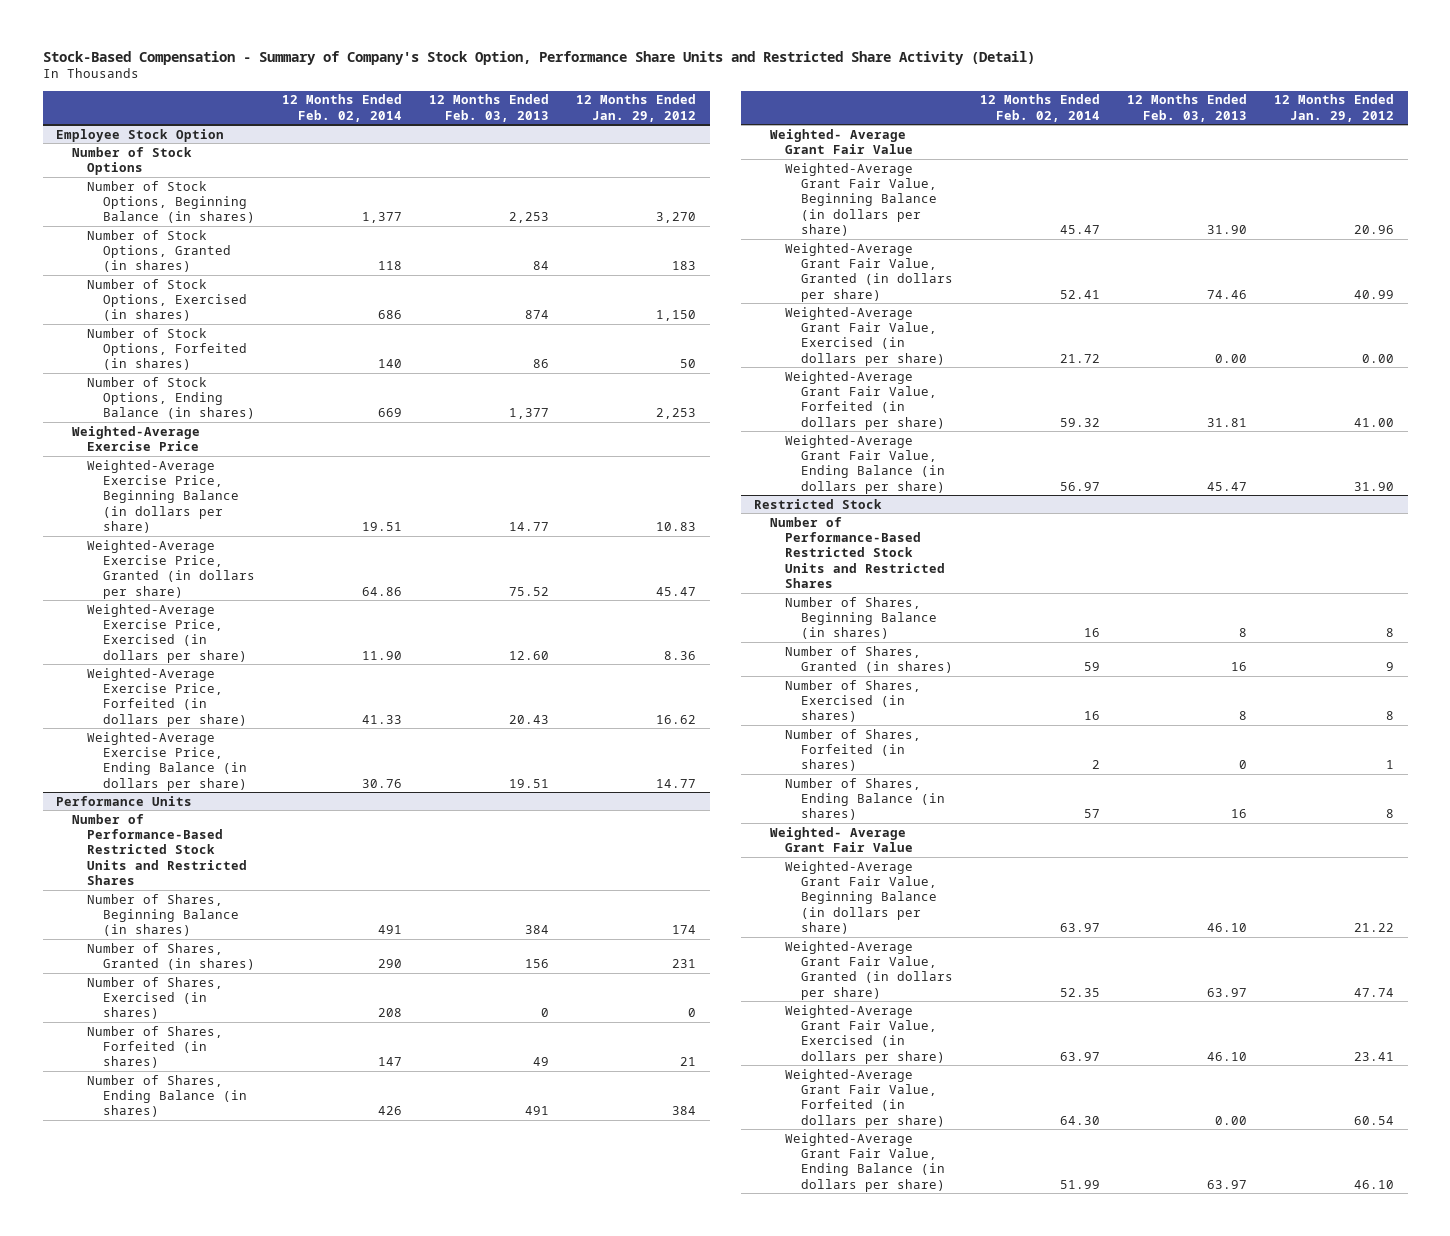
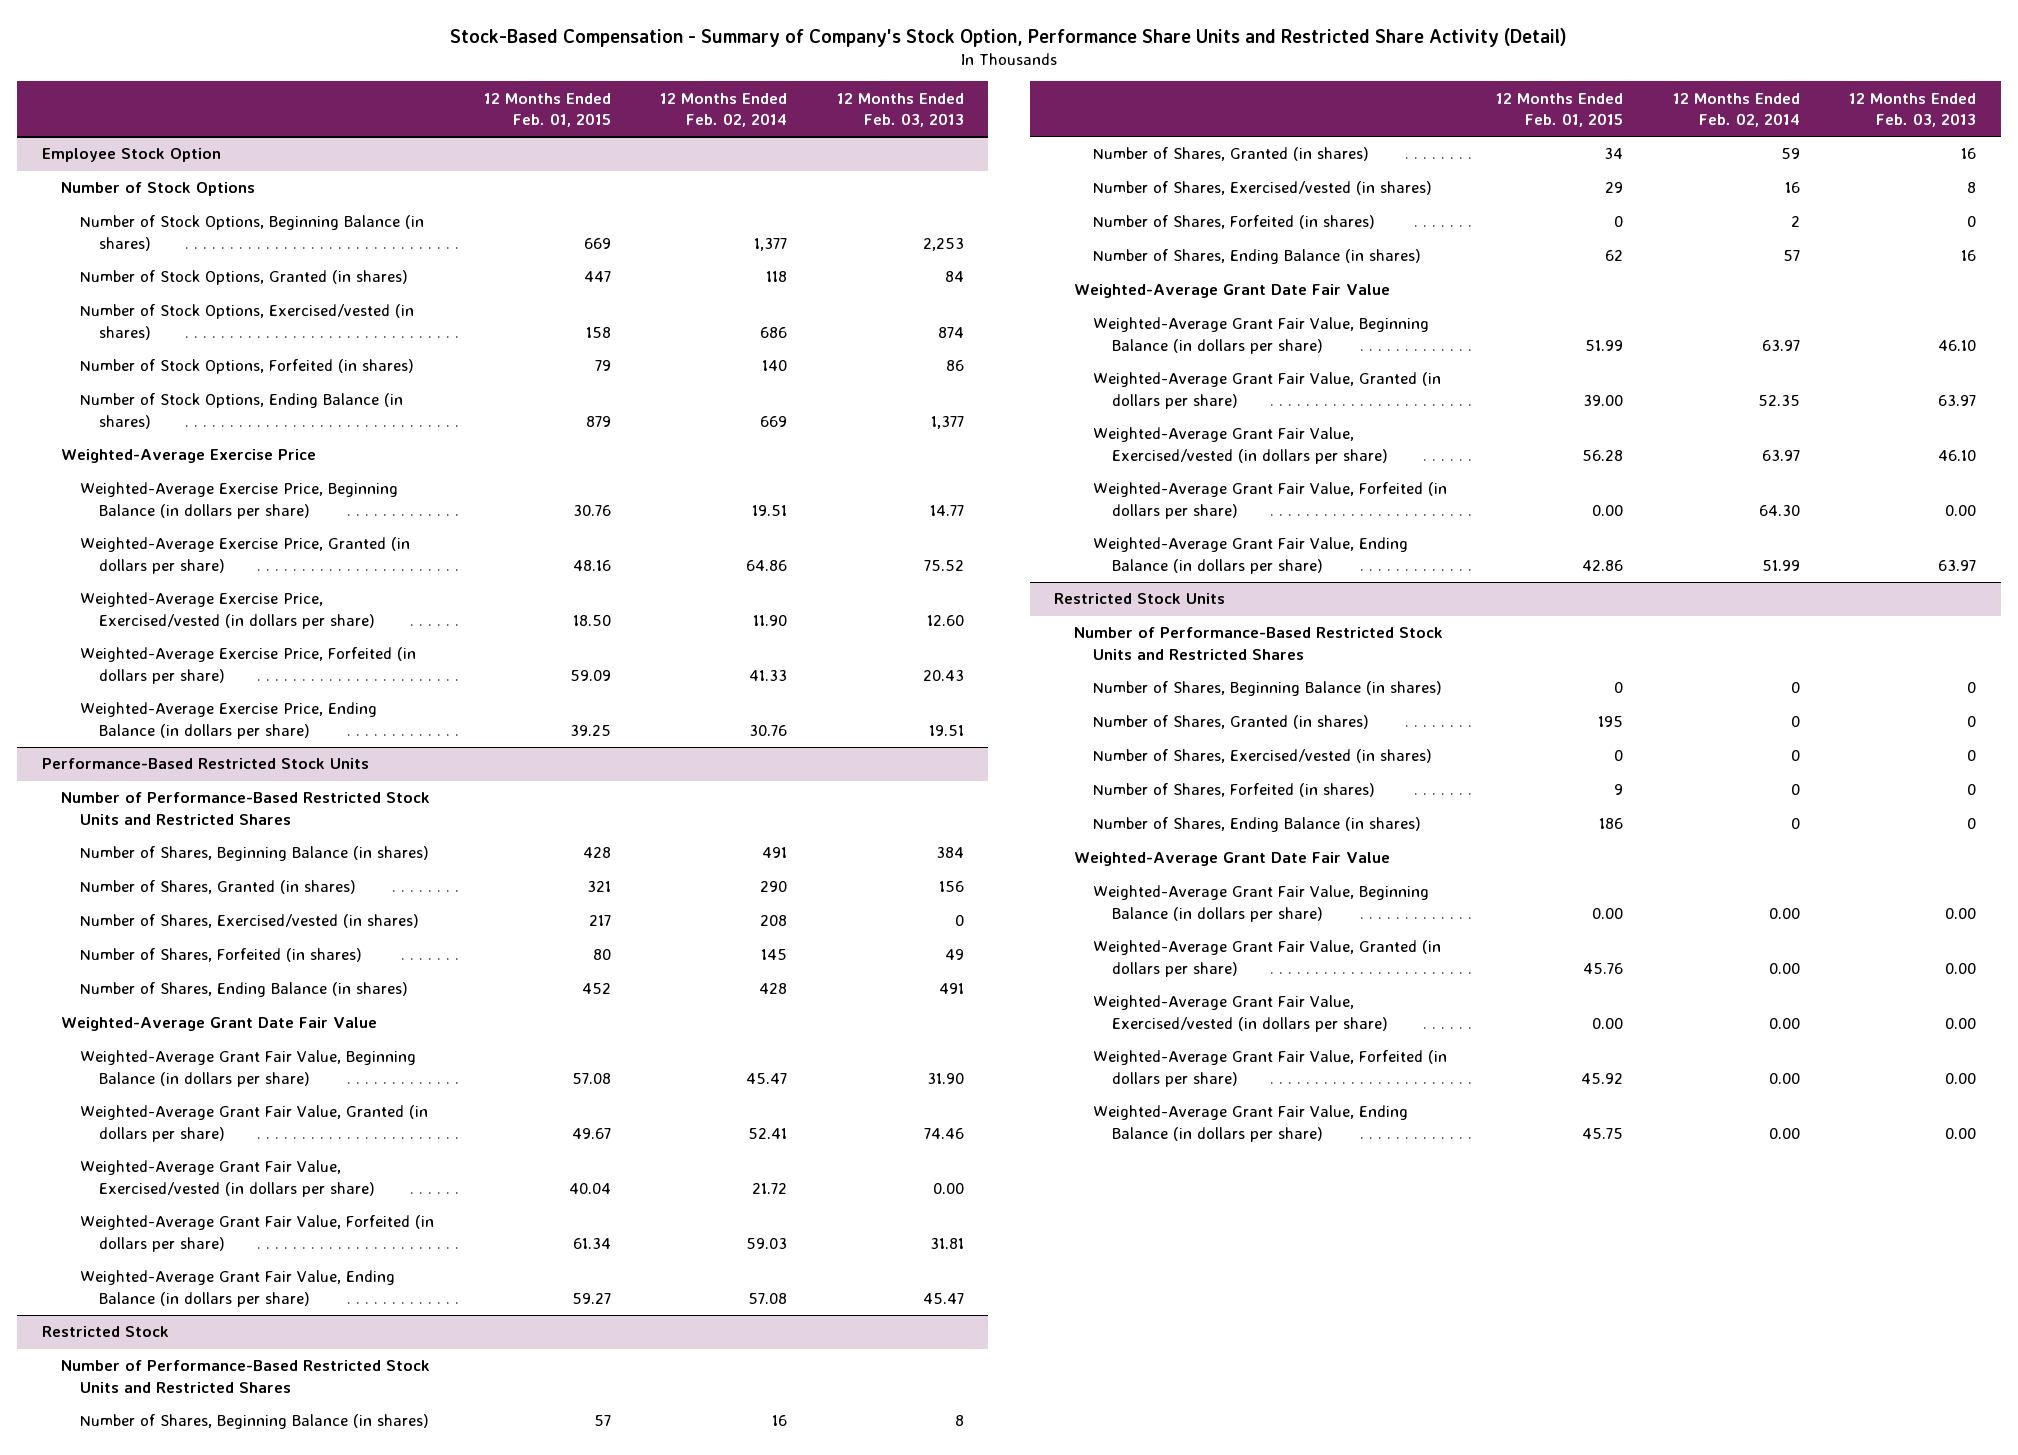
[576,94,697,122] 12 Months Ended Jan. 29, 2012 -> none
none -> [483,92,611,127] 12 Months Ended Feb. 01, 2015
[87,278,247,322] Number of Stock Options, Exercised (in shares) -> [80,304,415,340] Number of Stock Options, Exercised/vested (in shares)
[87,603,247,663] Weighted-Average Exercise Price, Exercised (in dollars per share) -> [80,592,376,629] Weighted-Average Exercise Price, Exercised/vested (in dollars per share)
[56,795,193,806] Performance Units -> none
none -> [41,758,369,770] Performance-Based Restricted Stock Units
[87,976,224,1020] Number of Shares, Exercised (in shares) -> [80,914,420,929] Number of Shares, Exercised/vested (in shares)
[378,1057,403,1067] 147 -> [761,949,788,961] 145
[378,1106,403,1116] 426 -> [759,983,788,995] 428
[769,128,914,154] Weighted- Average Grant Fair Value -> [60,1017,377,1032] Weighted-Average Grant Date Fair Value
[785,306,945,366] Weighted-Average Grant Fair Value, Exercised (in dollars per share) -> [80,1160,376,1197] Weighted-Average Grant Fair Value, Exercised/vested (in dollars per share)
[1059,417,1100,427] 59.32 -> [746,1237,788,1249] 59.03
[1059,481,1100,491] 56.97 -> [748,1292,788,1304] 57.08
[785,679,922,723] Number of Shares, Exercised (in shares) -> [1092,181,1432,196] Number of Shares, Exercised/vested (in shares)
[769,826,914,852] Weighted- Average Grant Fair Value -> [1073,284,1390,299] Weighted-Average Grant Date Fair Value
[785,1004,945,1064] Weighted-Average Grant Fair Value, Exercised (in dollars per share) -> [1092,427,1389,464] Weighted-Average Grant Fair Value, Exercised/vested (in dollars per share)
none -> [1054,593,1226,605] Restricted Stock Units
none -> [1073,627,1443,660] Number of Performance-Based Restricted Stock Units and Restricted Shares
none -> [1092,681,1442,697] Number of Shares, Beginning Balance (in shares)
none -> [1092,715,1369,730] Number of Shares, Granted (in shares)
none -> [1092,749,1432,764] Number of Shares, Exercised/vested (in shares)
none -> [1092,783,1375,798] Number of Shares, Forfeited (in shares)
none -> [1092,817,1421,833] Number of Shares, Ending Balance (in shares)
none -> [1073,852,1390,867] Weighted-Average Grant Date Fair Value
none -> [1092,885,1429,922] Weighted-Average Grant Fair Value, Beginning Balance (in dollars per share)
none -> [1092,940,1441,977] Weighted-Average Grant Fair Value, Granted (in dollars per share)
none -> [1092,995,1389,1032] Weighted-Average Grant Fair Value, Exercised/vested (in dollars per share)
none -> [1092,1050,1447,1087] Weighted-Average Grant Fair Value, Forfeited (in dollars per share)
none -> [1092,1105,1408,1142] Weighted-Average Grant Fair Value, Ending Balance (in dollars per share)

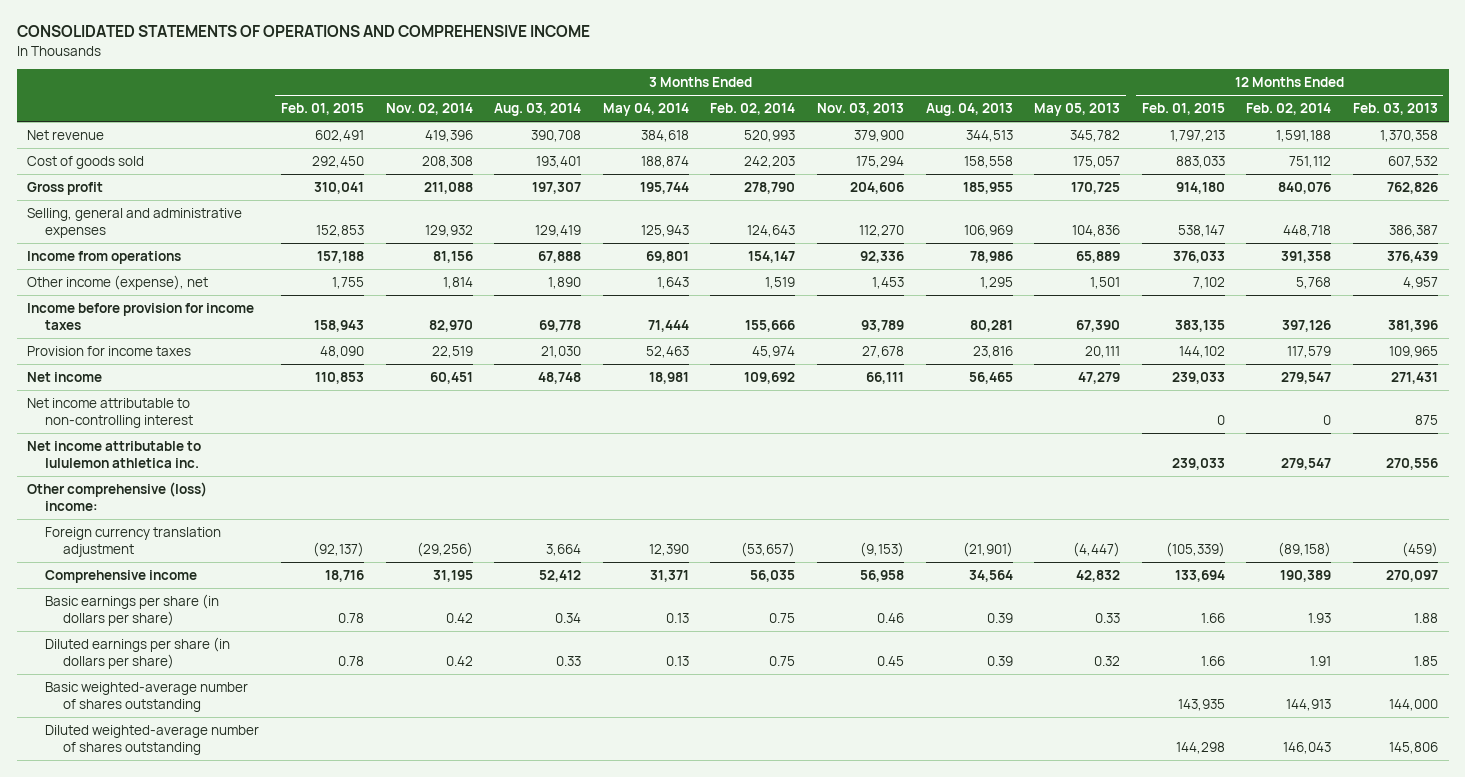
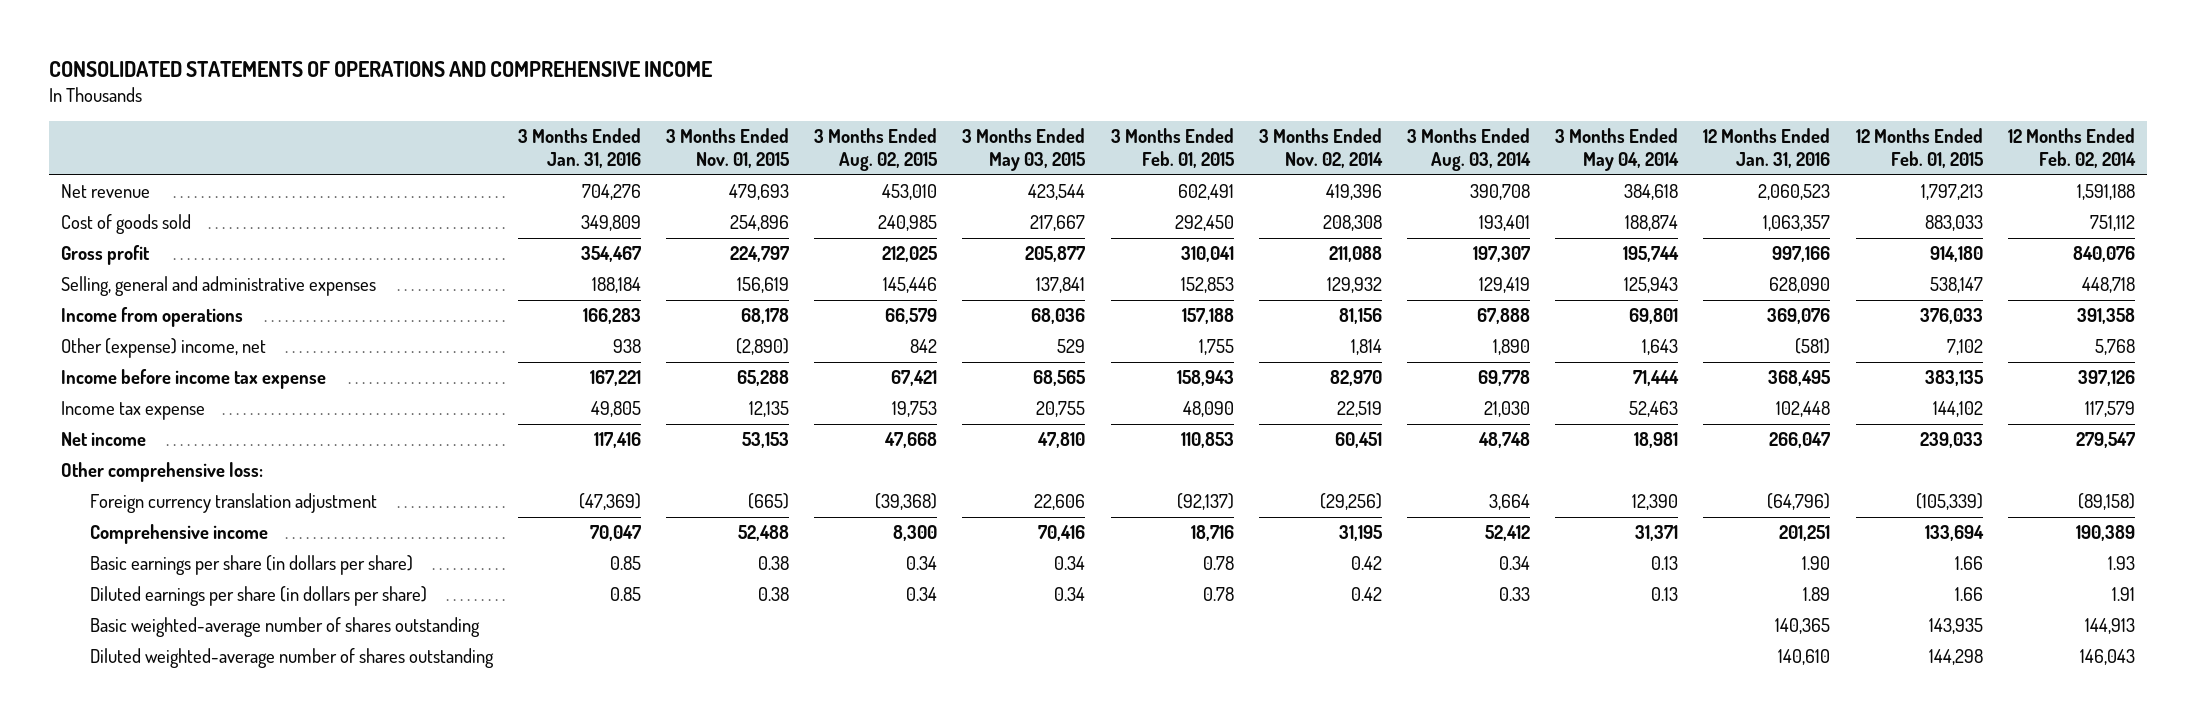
[710,103,796,116] Feb. 02, 2014 -> none
[816,103,904,116] Nov. 03, 2013 -> none
[925,103,1013,117] Aug. 04, 2013 -> none
[1034,103,1121,117] May 05, 2013 -> none
[1353,103,1439,116] Feb. 03, 2013 -> none
none -> [517,128,641,168] 3 Months Ended Jan. 31, 2016
none -> [666,128,790,168] 3 Months Ended Nov. 01, 2015
none -> [814,128,938,171] 3 Months Ended Aug. 02, 2015
none -> [962,128,1086,171] 3 Months Ended May 03, 2015
none -> [1703,128,1831,168] 12 Months Ended Jan. 31, 2016
[27,274,209,290] Other income (expense), net -> [61,338,267,359] Other (expense) income, net
[27,302,255,331] Income before provision for income taxes -> [61,369,327,390] Income before income tax expense
[27,345,192,356] Provision for income taxes -> [61,401,206,421] Income tax expense
[27,397,194,429] Net income attributable to non-controlling interest -> none
[27,440,202,469] Net income attributable to lululemon athletica inc. -> none
[27,481,208,512] Other comprehensive (loss) income: -> [61,462,264,483] Other comprehensive loss:

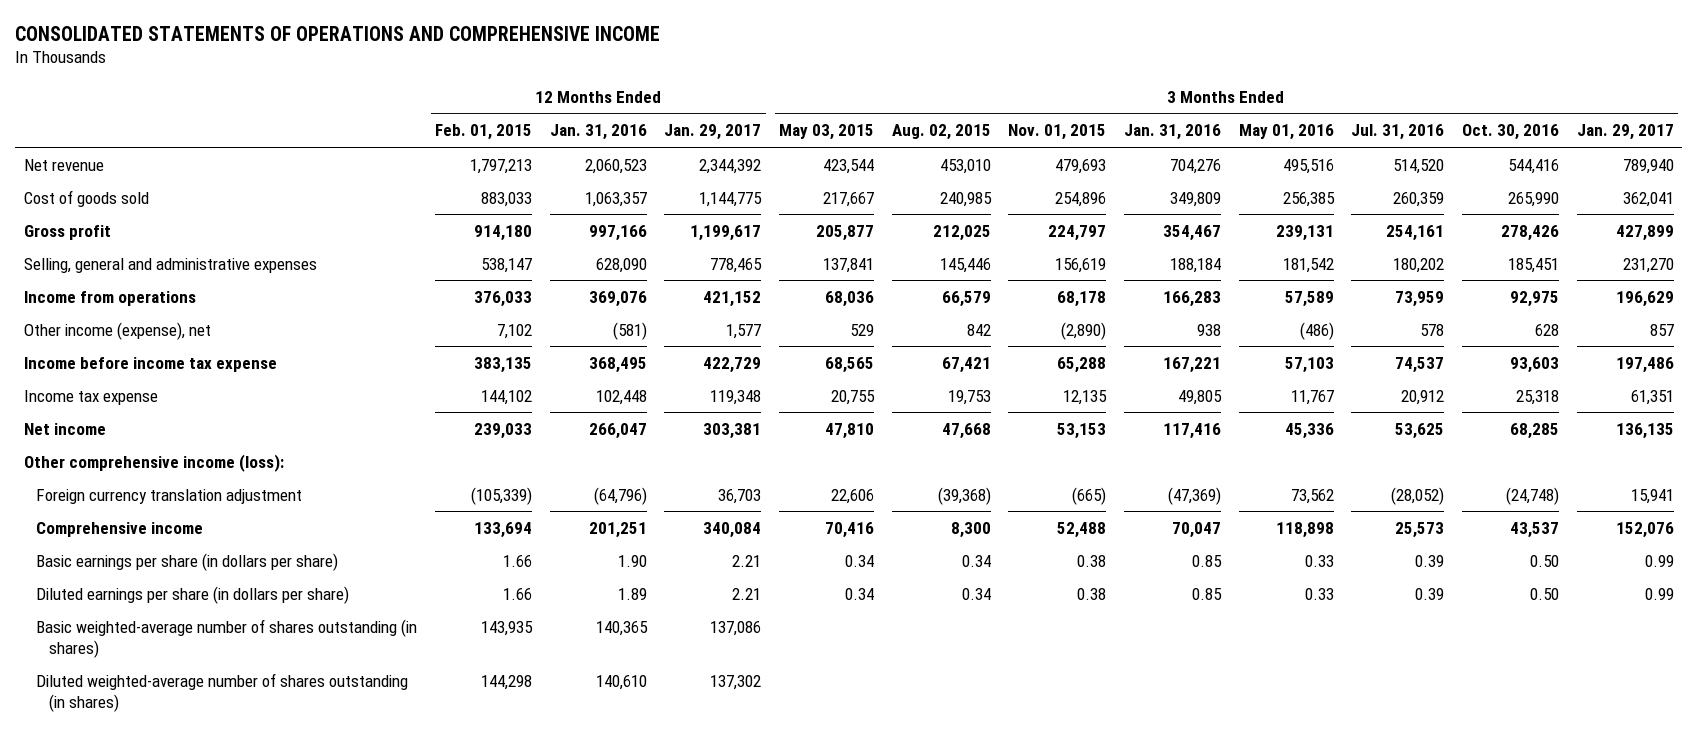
[1110,128,1234,168] 3 Months Ended Feb. 01, 2015 -> none
[1258,128,1383,168] 3 Months Ended Nov. 02, 2014 -> none
[1407,128,1532,171] 3 Months Ended Aug. 03, 2014 -> none
[1555,128,1680,171] 3 Months Ended May 04, 2014 -> none
[2007,128,2136,168] 12 Months Ended Feb. 02, 2014 -> none
none -> [664,124,762,141] Jan. 29, 2017
none -> [1238,124,1334,141] May 01, 2016
none -> [1351,124,1445,141] Jul. 31, 2016
none -> [1461,124,1559,141] Oct. 30, 2016
none -> [1576,124,1674,141] Jan. 29, 2017
[61,338,267,359] Other (expense) income, net -> [23,321,211,340] Other income (expense), net
[61,462,264,483] Other comprehensive loss: -> [23,453,284,472] Other comprehensive income (loss):
[89,617,480,638] Basic weighted-average number of shares outstanding -> [36,618,418,658] Basic weighted-average number of shares outstanding (in shares)
[89,648,494,669] Diluted weighted-average number of shares outstanding -> [36,672,409,712] Diluted weighted-average number of shares outstanding (in shares)

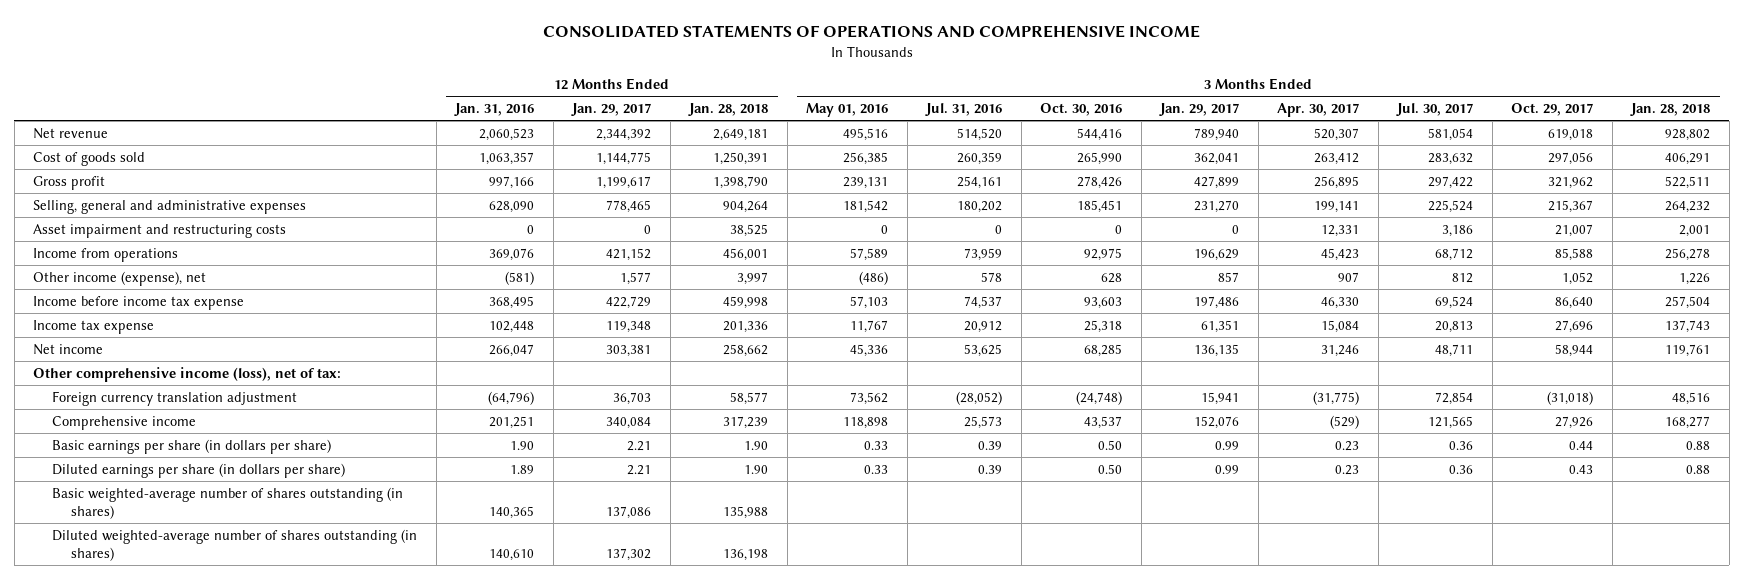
[434,124,532,141] Feb. 01, 2015 -> none
[778,124,874,141] May 03, 2015 -> none
[891,124,991,141] Aug. 02, 2015 -> none
[1008,124,1107,141] Nov. 01, 2015 -> none
[1123,124,1221,141] Jan. 31, 2016 -> none
none -> [688,103,769,117] Jan. 28, 2018
none -> [1277,103,1360,118] Apr. 30, 2017
none -> [1396,103,1474,117] Jul. 30, 2017
none -> [1511,103,1594,117] Oct. 29, 2017
none -> [1630,103,1711,117] Jan. 28, 2018
none -> [33,223,287,238] Asset impairment and restructuring costs
[23,453,284,472] Other comprehensive income (loss): -> [33,366,342,382] Other comprehensive income (loss), net of tax:

